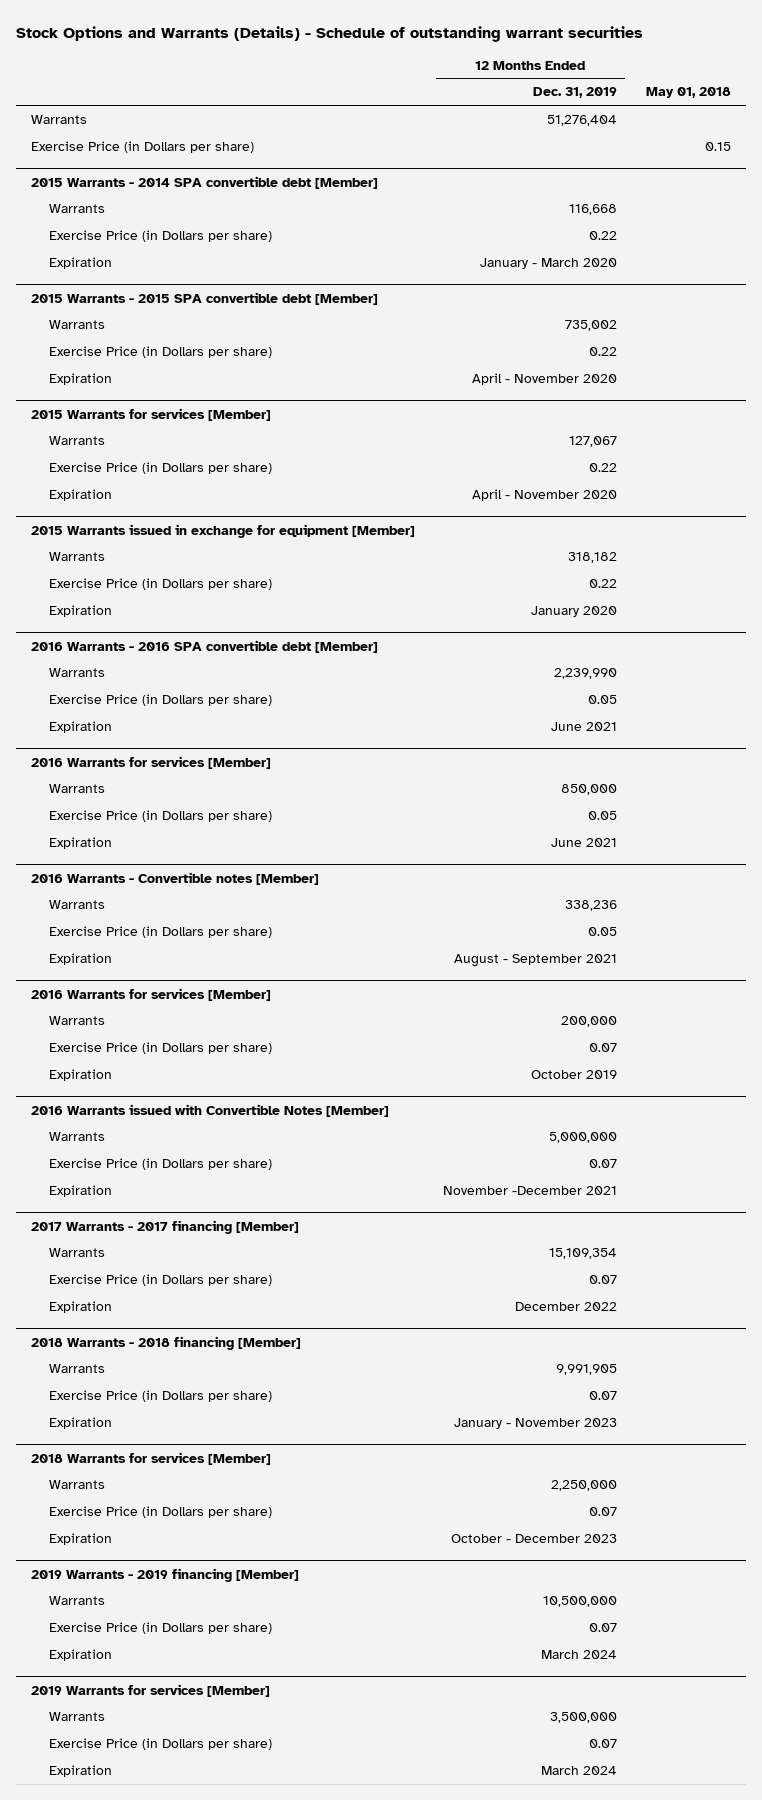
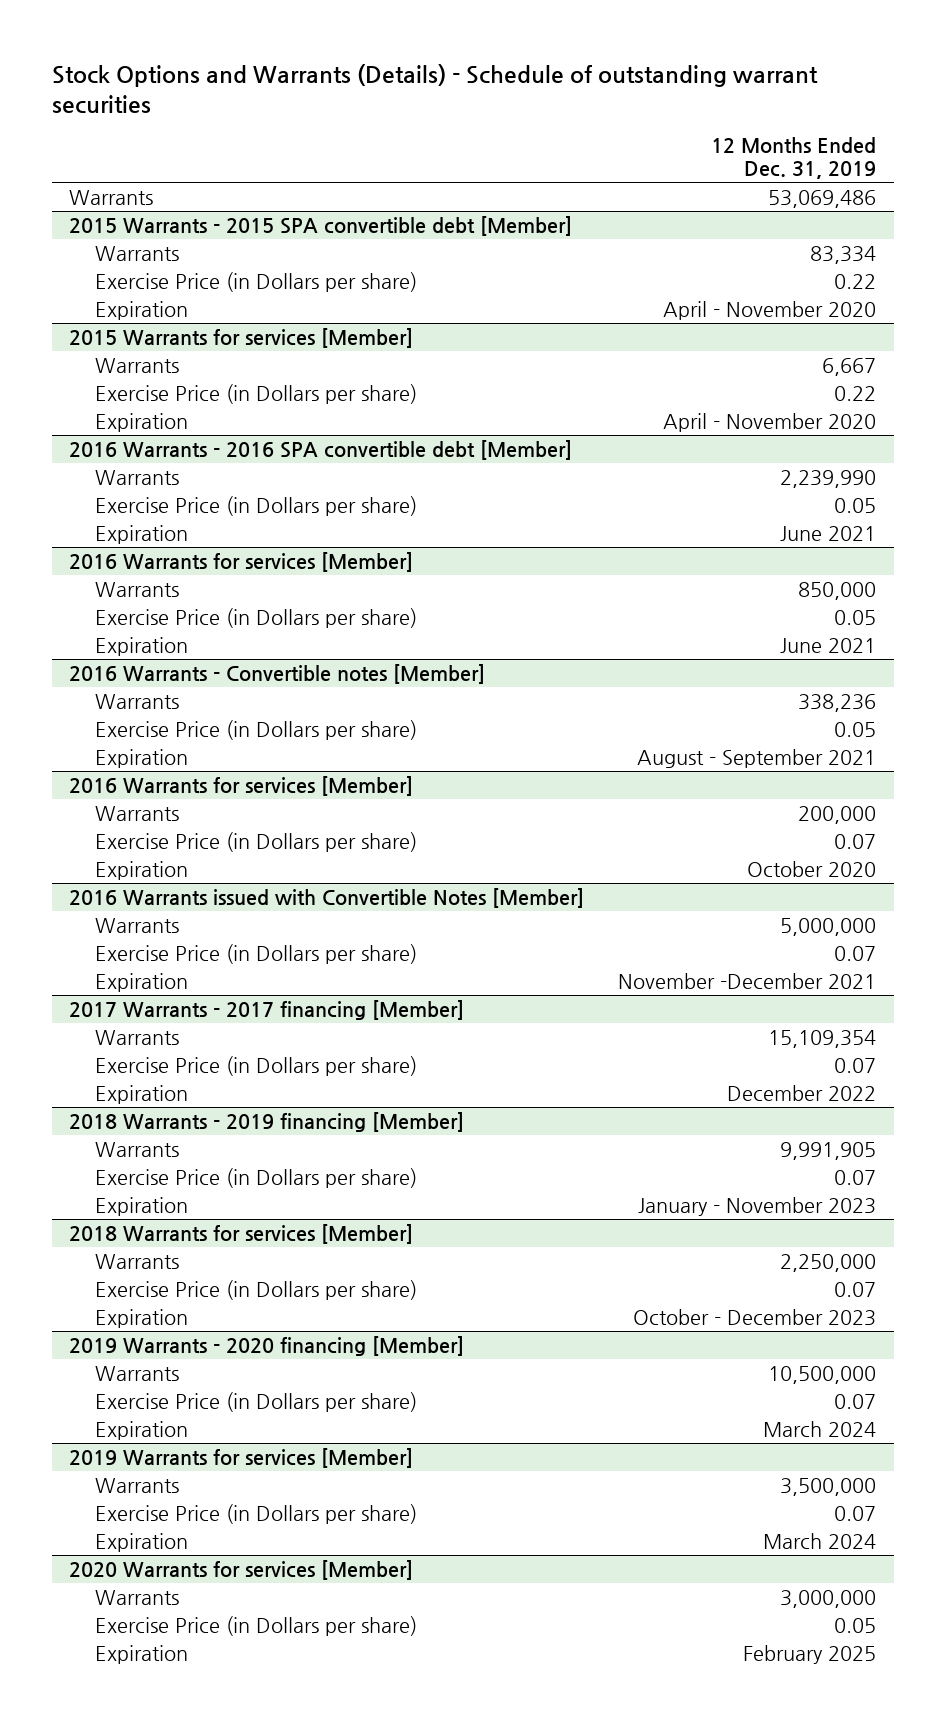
[646,87,732,99] May 01, 2018 -> none
[30,141,254,154] Exercise Price (in Dollars per share) -> none
[30,175,378,189] 2015 Warrants - 2014 SPA convertible debt [Member] -> none
[49,204,106,214] Warrants -> none
[49,230,273,243] Exercise Price (in Dollars per share) -> none
[49,257,113,270] Expiration -> none
[547,115,618,127] 51,276,404 -> [768,189,877,208] 53,069,486
[565,320,618,332] 735,002 -> [810,245,877,264] 83,334
[569,436,618,448] 127,067 -> [822,357,877,376] 6,667
[30,523,415,538] 2015 Warrants issued in exchange for equipment [Member] -> none
[49,552,106,562] Warrants -> none
[49,578,273,591] Exercise Price (in Dollars per share) -> none
[49,605,113,618] Expiration -> none
[531,1070,618,1080] October 2019 -> [747,860,877,877] October 2020
[30,1335,301,1350] 2018 Warrants - 2018 financing [Member] -> [68,1111,464,1132] 2018 Warrants - 2019 financing [Member]
[30,1567,299,1582] 2019 Warrants - 2019 financing [Member] -> [68,1335,464,1356] 2019 Warrants - 2020 financing [Member]
none -> [68,1559,413,1580] 2020 Warrants for services [Member]
none -> [95,1589,180,1605] Warrants
none -> [95,1615,418,1636] Exercise Price (in Dollars per share)
none -> [95,1644,189,1664] Expiration

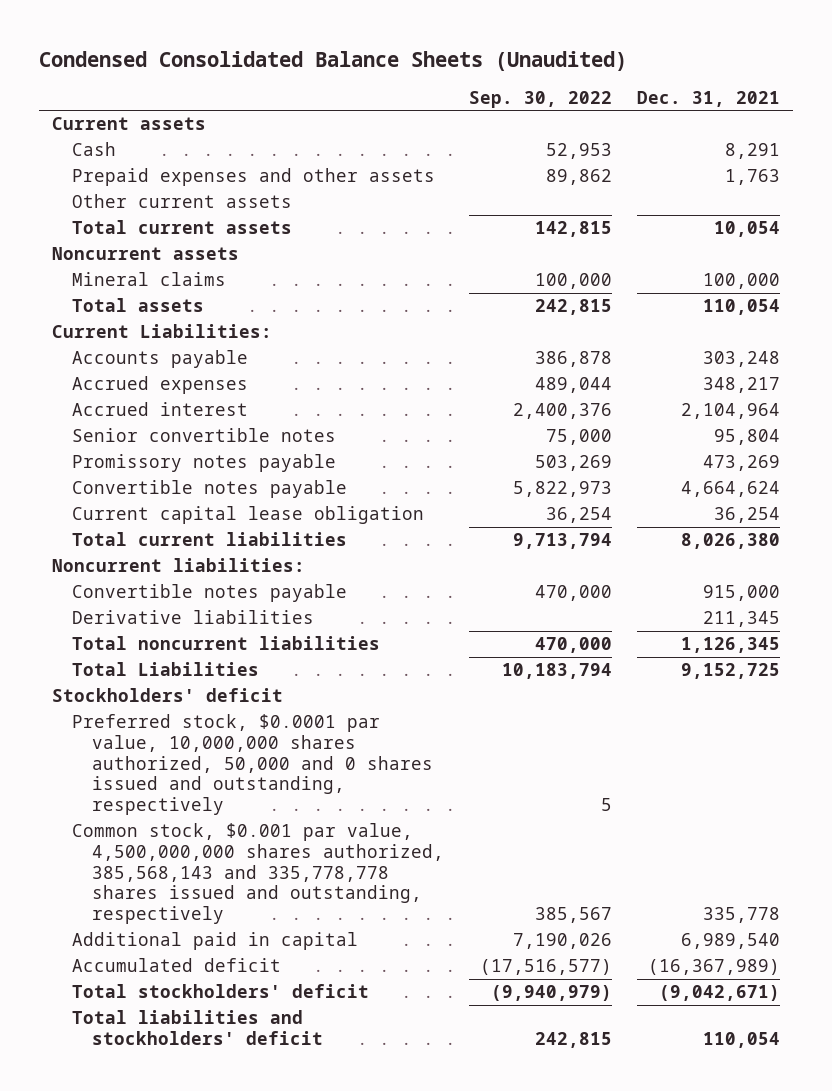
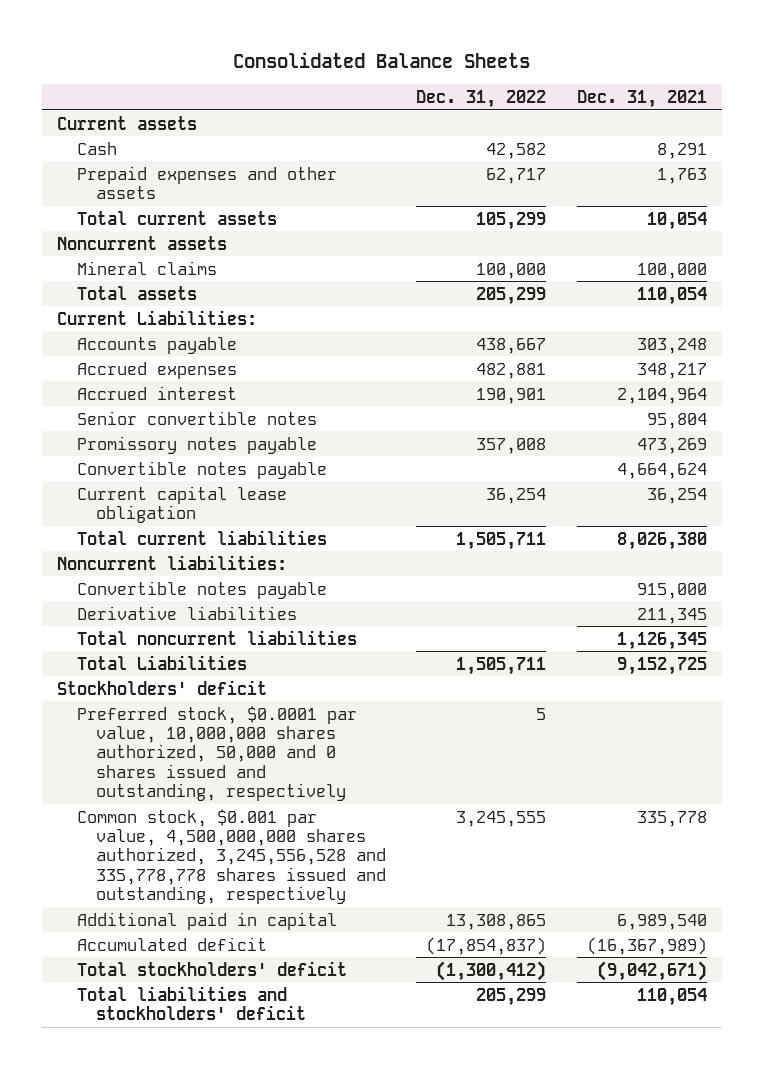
[39,50,628,71] Condensed Consolidated Balance Sheets (Unaudited) -> [233,51,531,68] Consolidated Balance Sheets
[469,90,613,108] Sep. 30, 2022 -> none
none -> [416,89,547,108] Dec. 31, 2022
[71,194,292,209] Other current assets -> none
[71,823,444,925] Common stock, $0.001 par value, 4,500,000,000 shares authorized, 385,568,143 and 335,778,778 shares issued and outstanding, respectively -> [76,808,386,905] Common stock, $0.001 par value, 4,500,000,000 shares authorized, 3,245,556,528 and 335,778,778 shares issued and outstanding, respectively

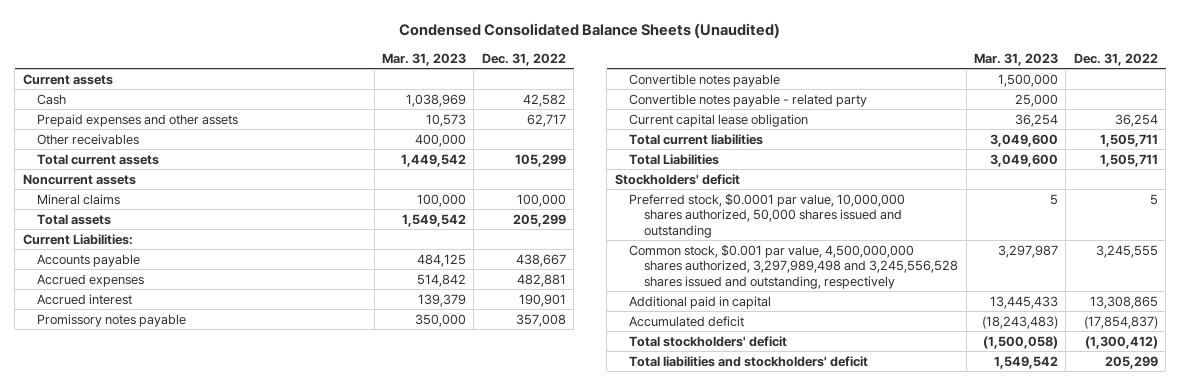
[233,51,531,68] Consolidated Balance Sheets -> [399,23,781,39] Condensed Consolidated Balance Sheets (Unaudited)
[576,89,707,108] Dec. 31, 2021 -> none
none -> [381,53,466,67] Mar. 31, 2023
none -> [37,133,140,145] Other receivables
[76,410,317,425] Senior convertible notes -> none
none -> [629,93,868,107] Convertible notes payable - related party
[57,554,288,570] Noncurrent liabilities: -> none
[76,580,327,599] Convertible notes payable -> none
[76,605,297,620] Derivative liabilities -> none
[76,629,357,645] Total noncurrent liabilities -> none
[76,705,357,802] Preferred stock, $0.0001 par value, 10,000,000 shares authorized, 50,000 and 0 shares issued and outstanding, respectively -> [629,192,906,238] Preferred stock, $0.0001 par value, 10,000,000 shares authorized, 50,000 shares issued and outstanding
[76,808,386,905] Common stock, $0.001 par value, 4,500,000,000 shares authorized, 3,245,556,528 and 335,778,778 shares issued and outstanding, respectively -> [629,243,959,289] Common stock, $0.001 par value, 4,500,000,000 shares authorized, 3,297,989,498 and 3,245,556,528 shares issued and outstanding, respectively

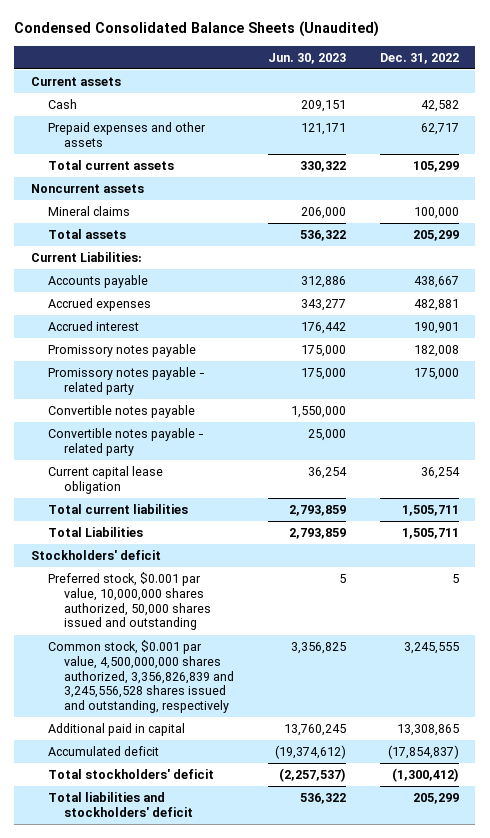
[381,53,466,67] Mar. 31, 2023 -> none
none -> [267,52,346,64] Jun. 30, 2023
[37,133,140,145] Other receivables -> none
[515,313,566,327] 357,008 -> [413,344,459,357] 182,008
none -> [47,366,205,395] Promissory notes payable - related party
[629,192,906,238] Preferred stock, $0.0001 par value, 10,000,000 shares authorized, 50,000 shares issued and outstanding -> [47,571,212,631] Preferred stock, $0.001 par value, 10,000,000 shares authorized, 50,000 shares issued and outstanding
[629,243,959,289] Common stock, $0.001 par value, 4,500,000,000 shares authorized, 3,297,989,498 and 3,245,556,528 shares issued and outstanding, respectively -> [47,639,235,714] Common stock, $0.001 par value, 4,500,000,000 shares authorized, 3,356,826,839 and 3,245,556,528 shares issued and outstanding, respectively

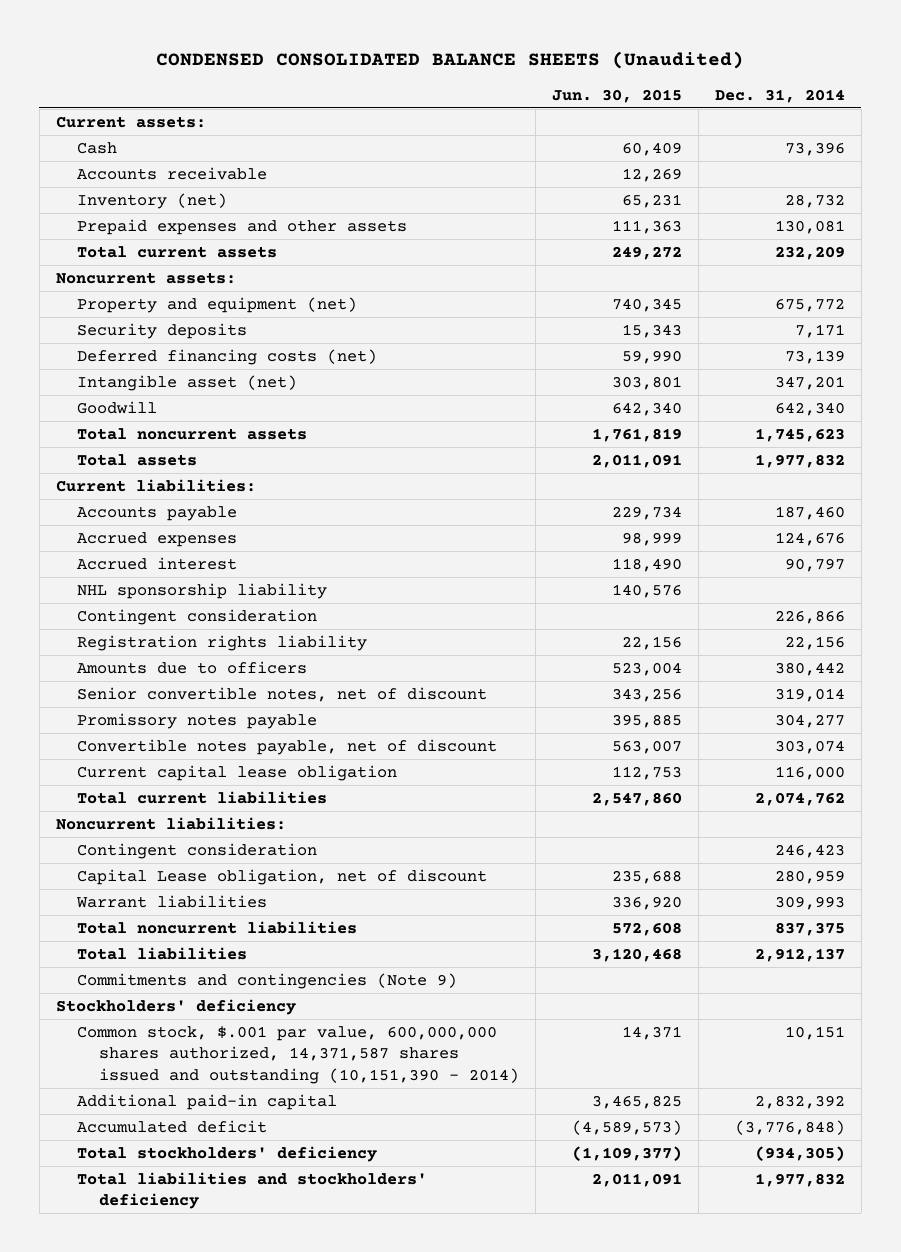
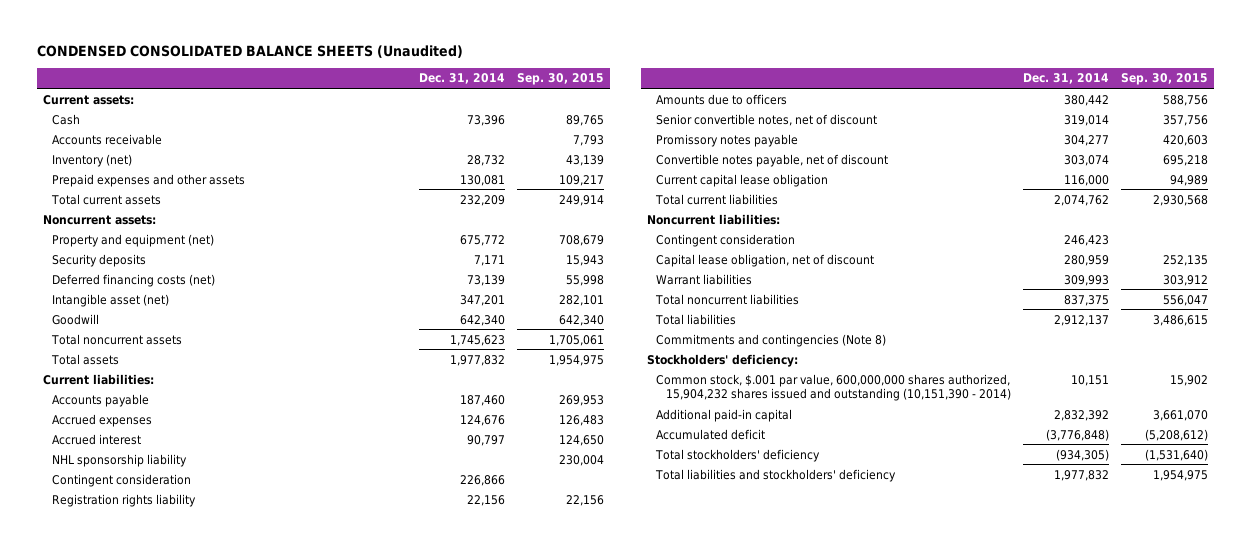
[551,88,682,103] Jun. 30, 2015 -> none
none -> [517,73,605,86] Sep. 30, 2015
[77,868,488,885] Capital Lease obligation, net of discount -> [656,253,875,267] Capital lease obligation, net of discount
[77,972,458,989] Commitments and contingencies (Note 9) -> [656,333,887,347] Commitments and contingencies (Note 8)
[55,998,296,1015] Stockholders' deficiency -> [646,353,798,367] Stockholders' deficiency:
[77,1025,519,1084] Common stock, $.001 par value, 600,000,000 shares authorized, 14,371,587 shares issued and outstanding (10,151,390 - 2014) -> [656,373,1011,402] Common stock, $.001 par value, 600,000,000 shares authorized, 15,904,232 shares issued and outstanding (10,151,390 - 2014)

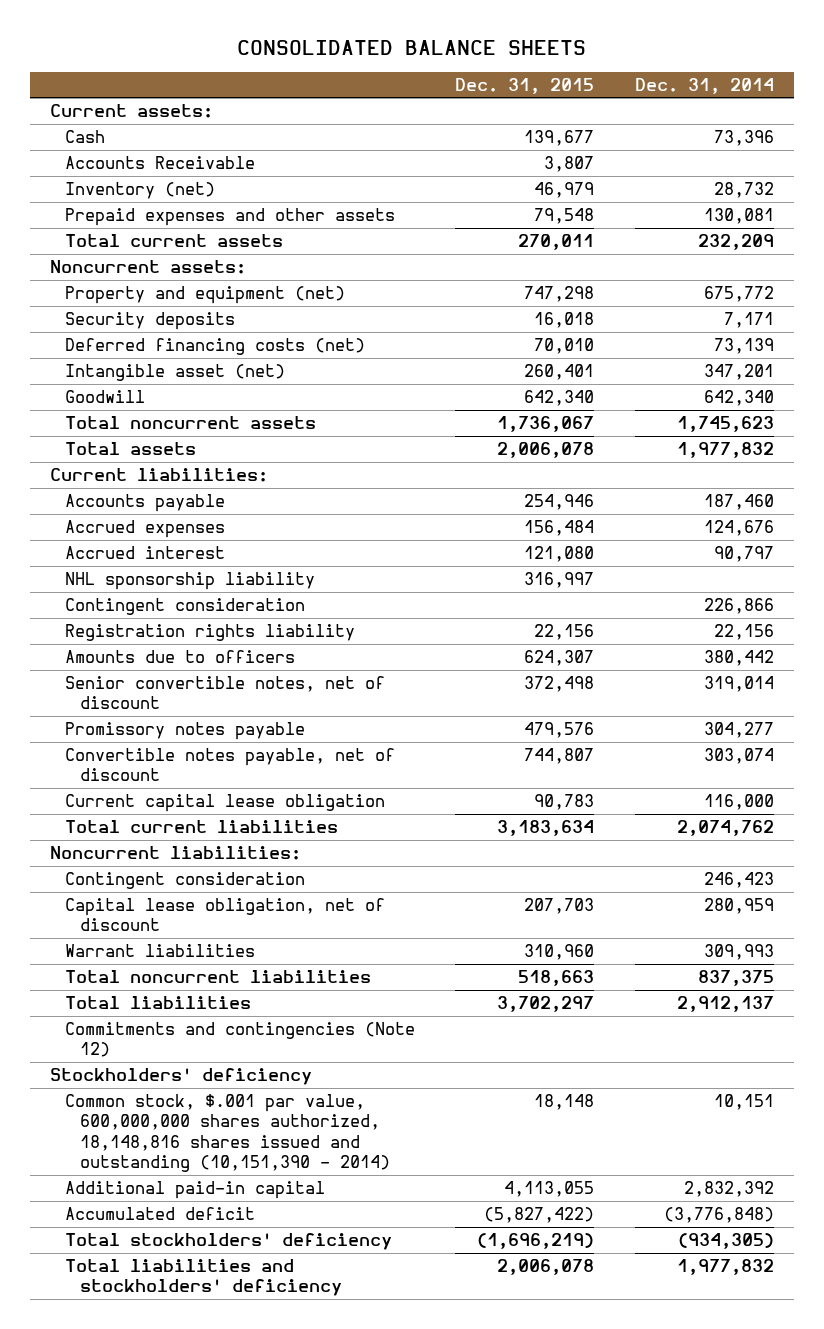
[36,44,463,58] CONDENSED CONSOLIDATED BALANCE SHEETS (Unaudited) -> [236,40,586,56] CONSOLIDATED BALANCE SHEETS
[517,73,605,86] Sep. 30, 2015 -> none
none -> [455,77,595,94] Dec. 31, 2015
[52,133,163,145] Accounts receivable -> [64,156,255,170] Accounts Receivable
[656,333,887,347] Commitments and contingencies (Note 8) -> [64,1022,415,1058] Commitments and contingencies (Note 12)
[646,353,798,367] Stockholders' deficiency: -> [49,1068,312,1086] Stockholders' deficiency
[656,373,1011,402] Common stock, $.001 par value, 600,000,000 shares authorized, 15,904,232 shares issued and outstanding (10,151,390 - 2014) -> [64,1094,390,1173] Common stock, $.001 par value, 600,000,000 shares authorized, 18,148,816 shares issued and outstanding (10,151,390 - 2014)

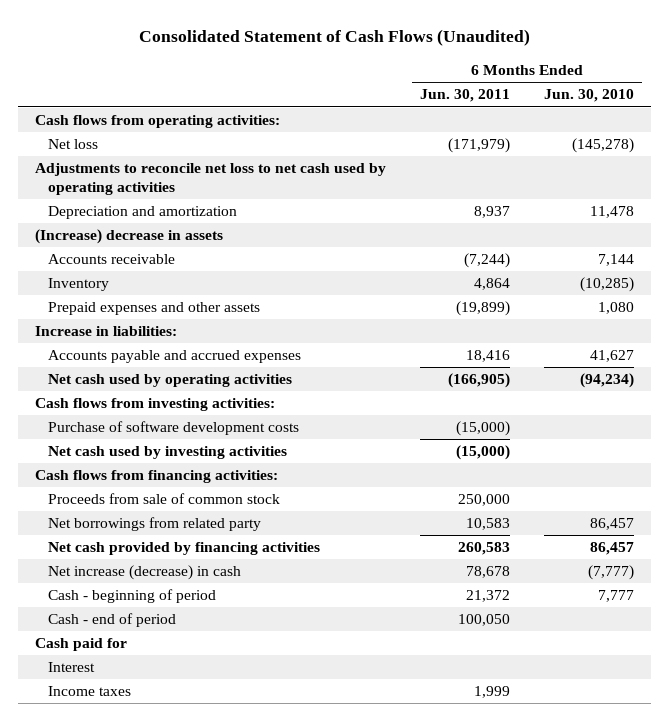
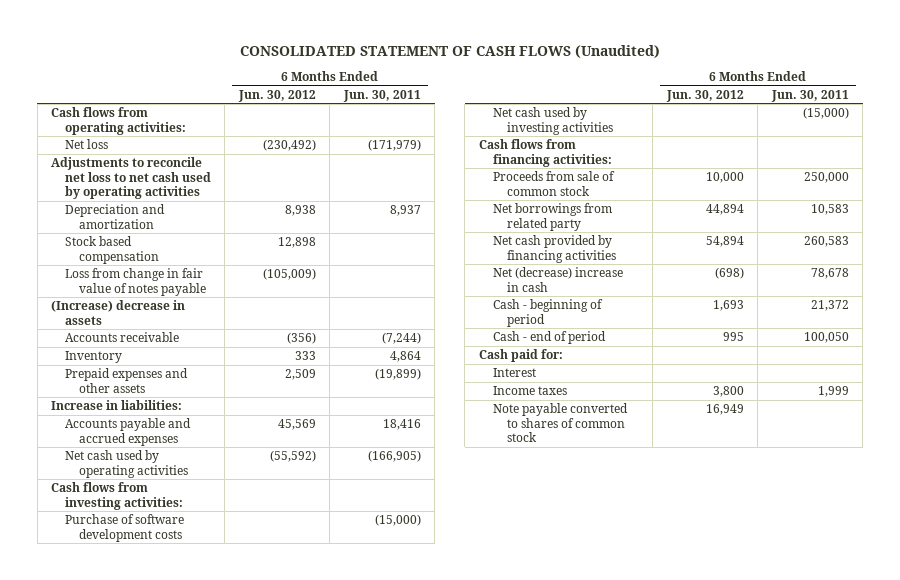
[138,29,530,47] Consolidated Statement of Cash Flows (Unaudited) -> [239,44,660,58] CONSOLIDATED STATEMENT OF CASH FLOWS (Unaudited)
[543,89,634,103] Jun. 30, 2010 -> none
none -> [237,89,316,102] Jun. 30, 2012
none -> [64,236,159,264] Stock based compensation
none -> [64,268,206,296] Loss from change in fair value of notes payable
[48,565,242,581] Net increase (decrease) in cash -> [492,267,623,292] Net (decrease) increase in cash
[35,638,128,652] Cash paid for -> [478,349,563,363] Cash paid for:
none -> [492,403,628,442] Note payable converted to shares of common stock

